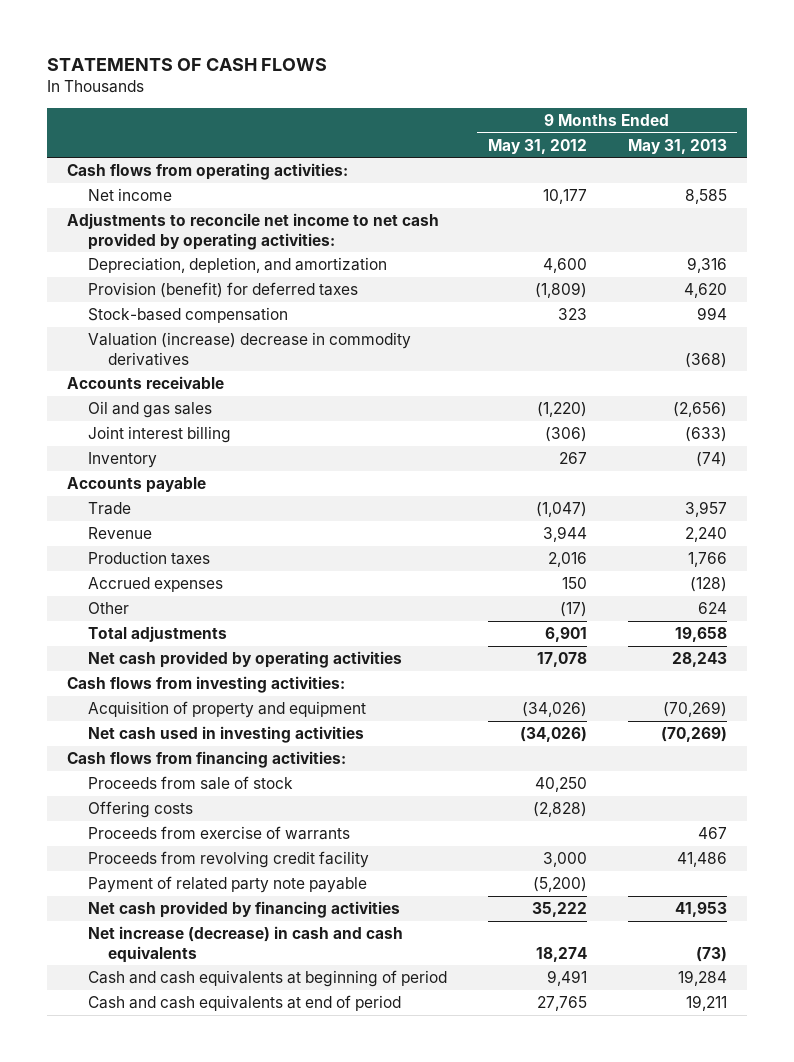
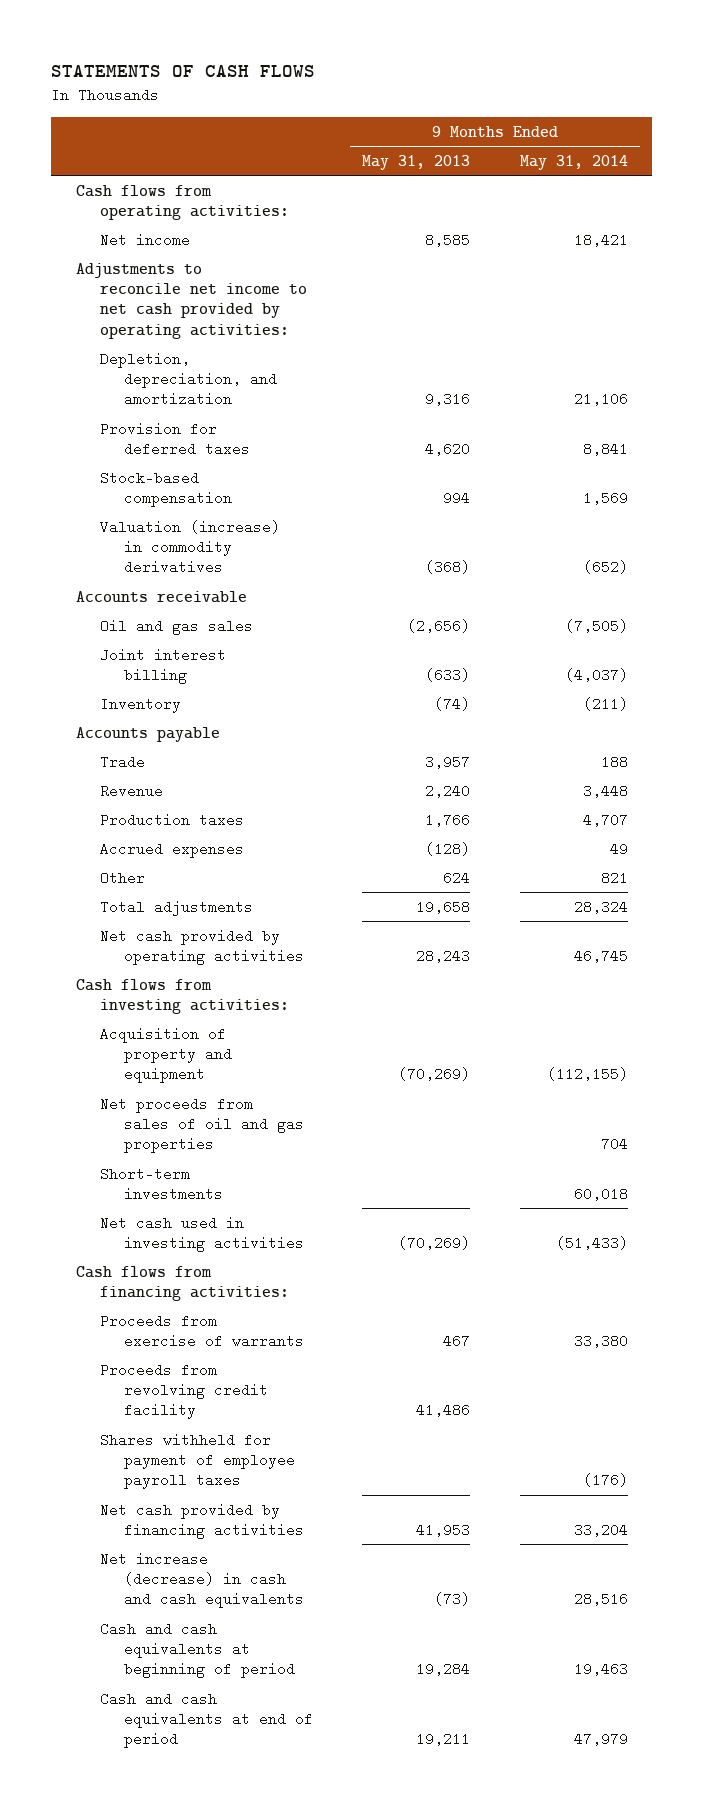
[487,138,587,154] May 31, 2012 -> none
none -> [519,154,628,170] May 31, 2014
[87,257,387,274] Depreciation, depletion, and amortization -> [99,351,277,407] Depletion, depreciation, and amortization
[87,282,358,299] Provision (benefit) for deferred taxes -> [99,421,250,457] Provision for deferred taxes
[87,332,411,366] Valuation (increase) decrease in commodity derivatives -> [99,519,280,575] Valuation (increase) in commodity derivatives
none -> [99,1096,304,1154] Net proceeds from sales of oil and gas properties
none -> [99,1166,223,1202] Short-term investments
[87,776,293,791] Proceeds from sale of stock -> none
[87,801,193,819] Offering costs -> none
[87,876,367,894] Payment of related party note payable -> none
none -> [99,1432,295,1490] Shares withheld for payment of employee payroll taxes

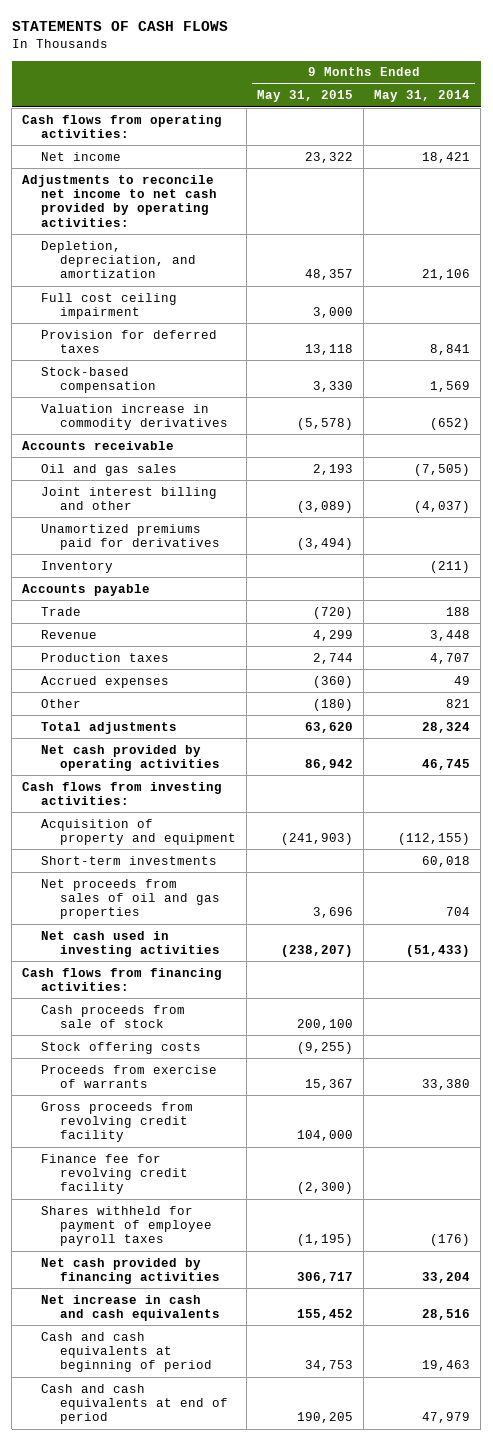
[362,154,471,170] May 31, 2013 -> none
none -> [257,90,354,103] May 31, 2015
none -> [41,292,178,320] Full cost ceiling impairment
[99,519,280,575] Valuation (increase) in commodity derivatives -> [41,403,229,431] Valuation increase in commodity derivatives
[99,647,226,685] Joint interest billing -> [41,486,218,511] Joint interest billing and other
none -> [41,523,221,551] Unamortized premiums paid for derivatives
[99,1096,304,1154] Net proceeds from sales of oil and gas properties -> [41,878,221,920] Net proceeds from sales of oil and gas properties
none -> [41,1004,186,1029] Cash proceeds from sale of stock
none -> [41,1041,202,1054] Stock offering costs
[99,1362,268,1420] Proceeds from revolving credit facility -> [41,1101,194,1143] Gross proceeds from revolving credit facility
none -> [41,1153,189,1195] Finance fee for revolving credit facility
[99,1551,304,1609] Net increase (decrease) in cash and cash equivalents -> [41,1294,221,1322] Net increase in cash and cash equivalents

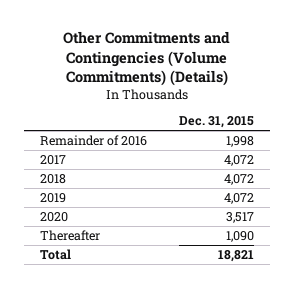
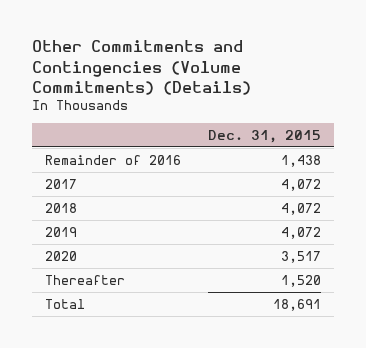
[225,135,254,147] 1,998 -> [280,154,321,167] 1,438
[225,230,254,242] 1,090 -> [280,274,321,287] 1,520
[217,249,254,262] 18,821 -> [272,298,321,311] 18,691

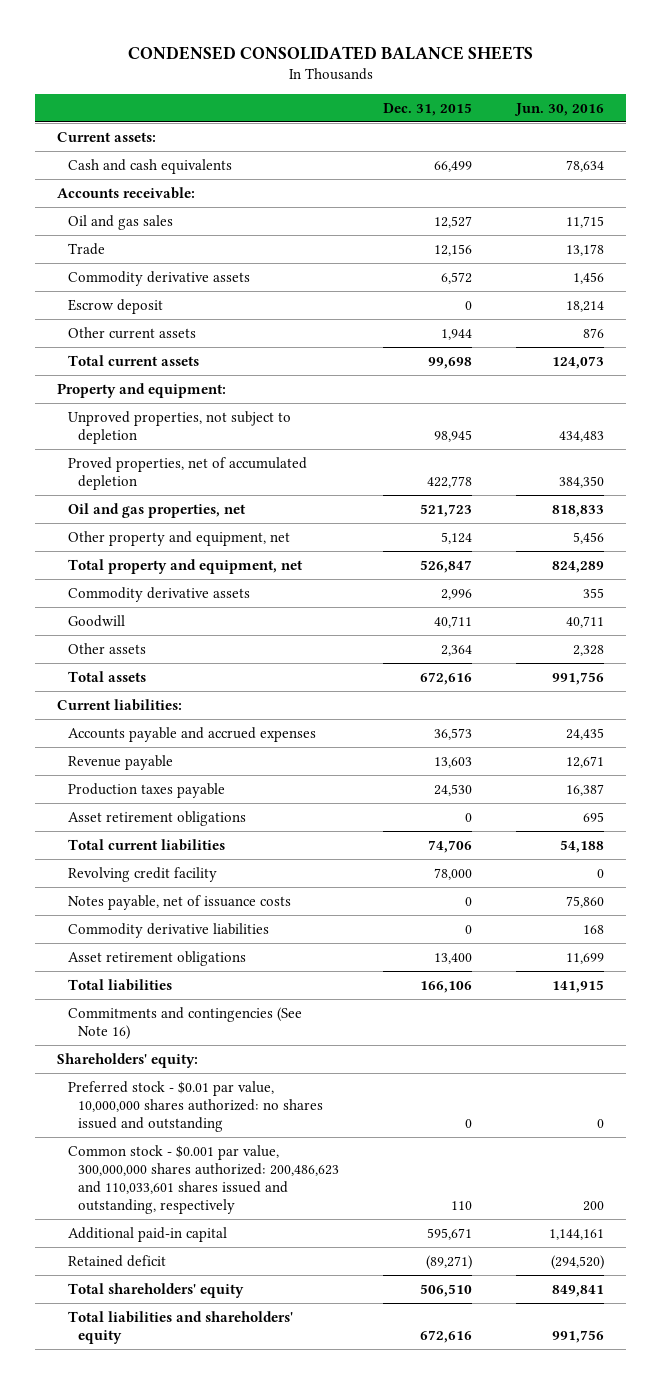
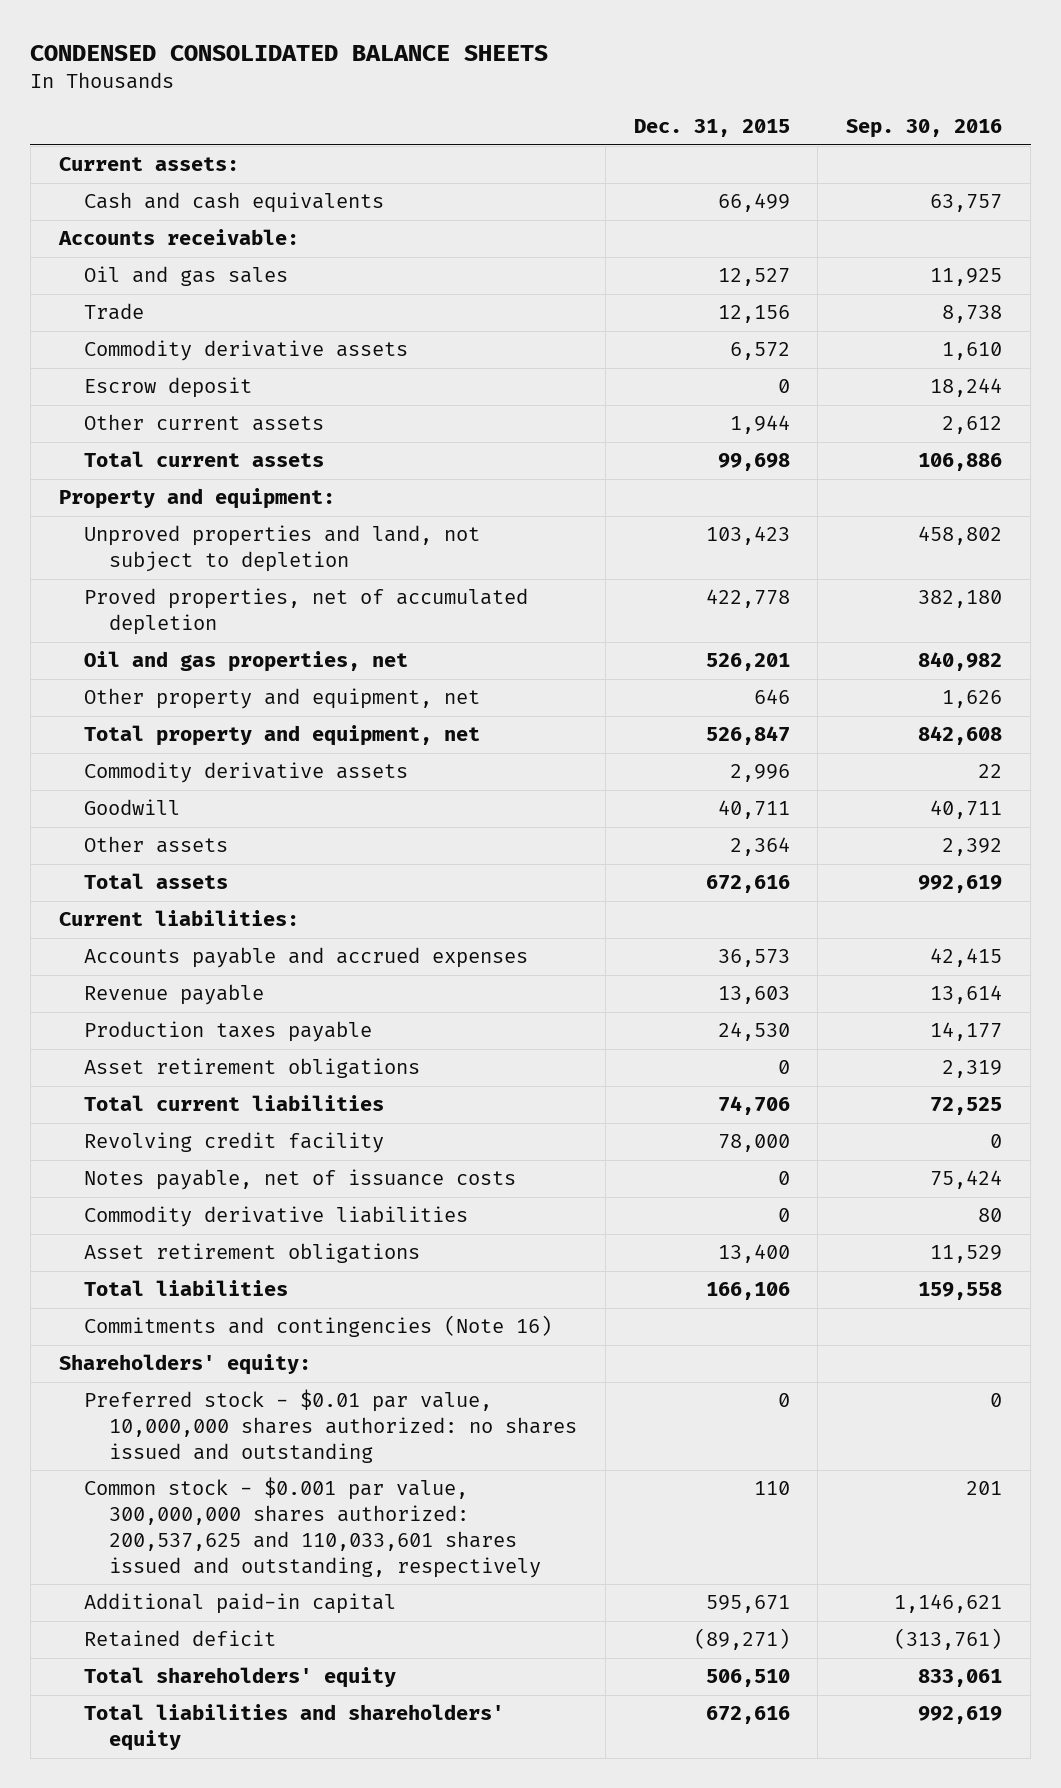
[514,102,605,116] Jun. 30, 2016 -> none
none -> [846,119,1003,139] Sep. 30, 2016
[67,410,291,444] Unproved properties, not subject to depletion -> [83,525,480,573] Unproved properties and land, not subject to depletion
[434,429,473,442] 98,945 -> [705,526,790,546] 103,423
[420,503,473,517] 521,723 -> [705,653,790,672] 526,201
[441,531,473,544] 5,124 -> [753,689,790,705] 646
[67,1006,302,1040] Commitments and contingencies (See Note 16) -> [83,1315,552,1338] Commitments and contingencies (Note 16)
[67,1144,340,1215] Common stock - $0.001 par value, 300,000,000 shares authorized: 200,486,623 and 110,033,601 shares issued and outstanding, respectively -> [83,1477,541,1578] Common stock - $0.001 par value, 300,000,000 shares authorized: 200,537,625 and 110,033,601 shares issued and outstanding, respectively

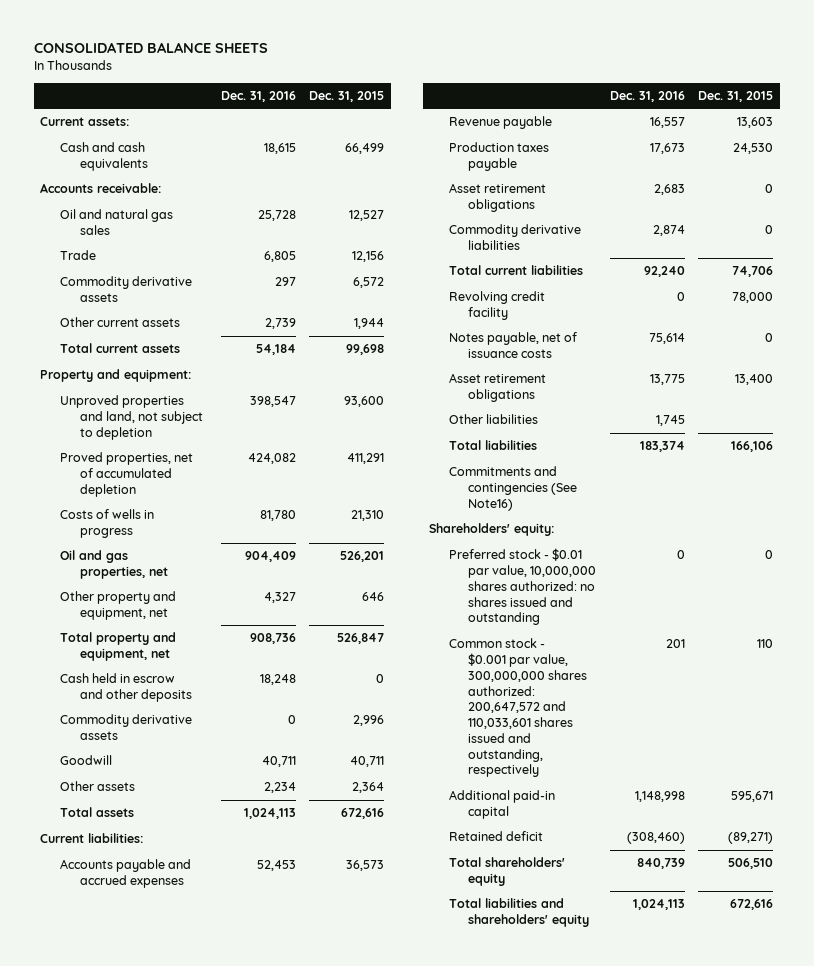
[30,45,549,62] CONDENSED CONSOLIDATED BALANCE SHEETS -> [33,42,268,54] CONSOLIDATED BALANCE SHEETS
[846,119,1003,139] Sep. 30, 2016 -> none
none -> [220,91,296,103] Dec. 31, 2016
[83,266,288,287] Oil and gas sales -> [59,209,173,236] Oil and natural gas sales
[83,377,252,399] Escrow deposit -> none
[705,526,790,546] 103,423 -> [344,396,385,408] 93,600
[705,589,790,609] 422,778 -> [347,453,385,465] 411,291
none -> [59,509,154,539] Costs of wells in progress
none -> [59,673,192,703] Cash held in escrow and other deposits
[83,1206,468,1228] Commodity derivative liabilities -> [448,224,581,251] Commodity derivative liabilities
none -> [448,414,538,425] Other liabilities
[83,1315,552,1338] Commitments and contingencies (Note 16) -> [448,466,578,511] Commitments and contingencies (See Note16)
[83,1477,541,1578] Common stock - $0.001 par value, 300,000,000 shares authorized: 200,537,625 and 110,033,601 shares issued and outstanding, respectively -> [448,638,588,778] Common stock - $0.001 par value, 300,000,000 shares authorized: 200,647,572 and 110,033,601 shares issued and outstanding, respectively

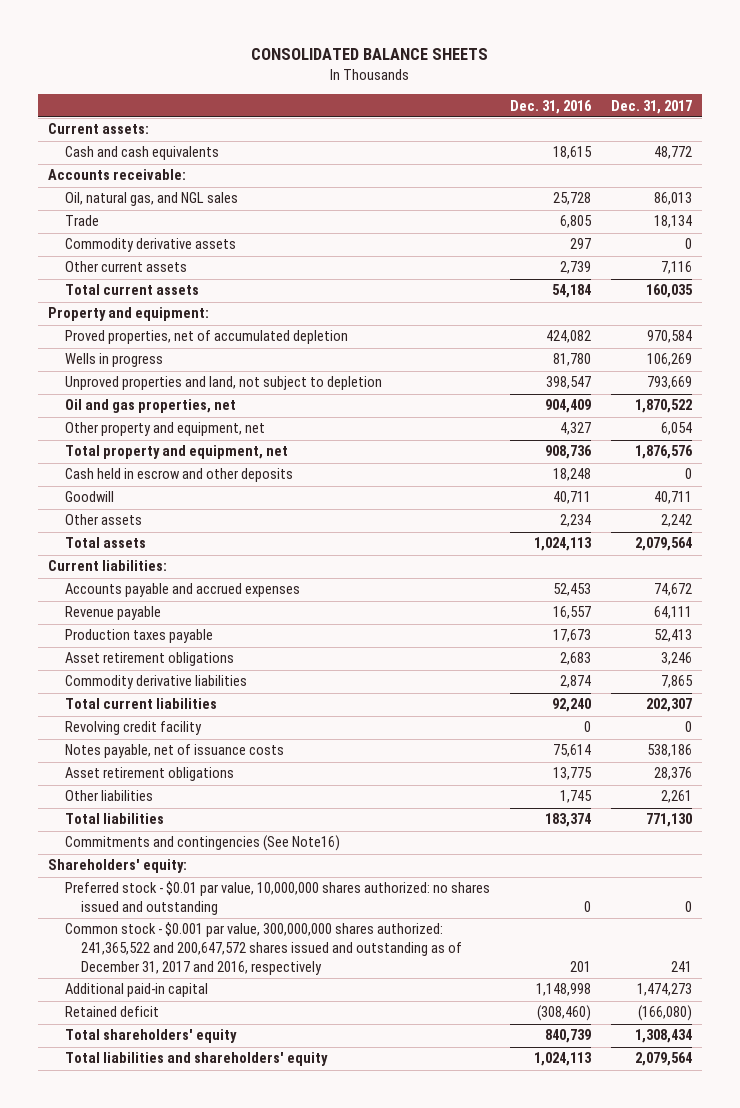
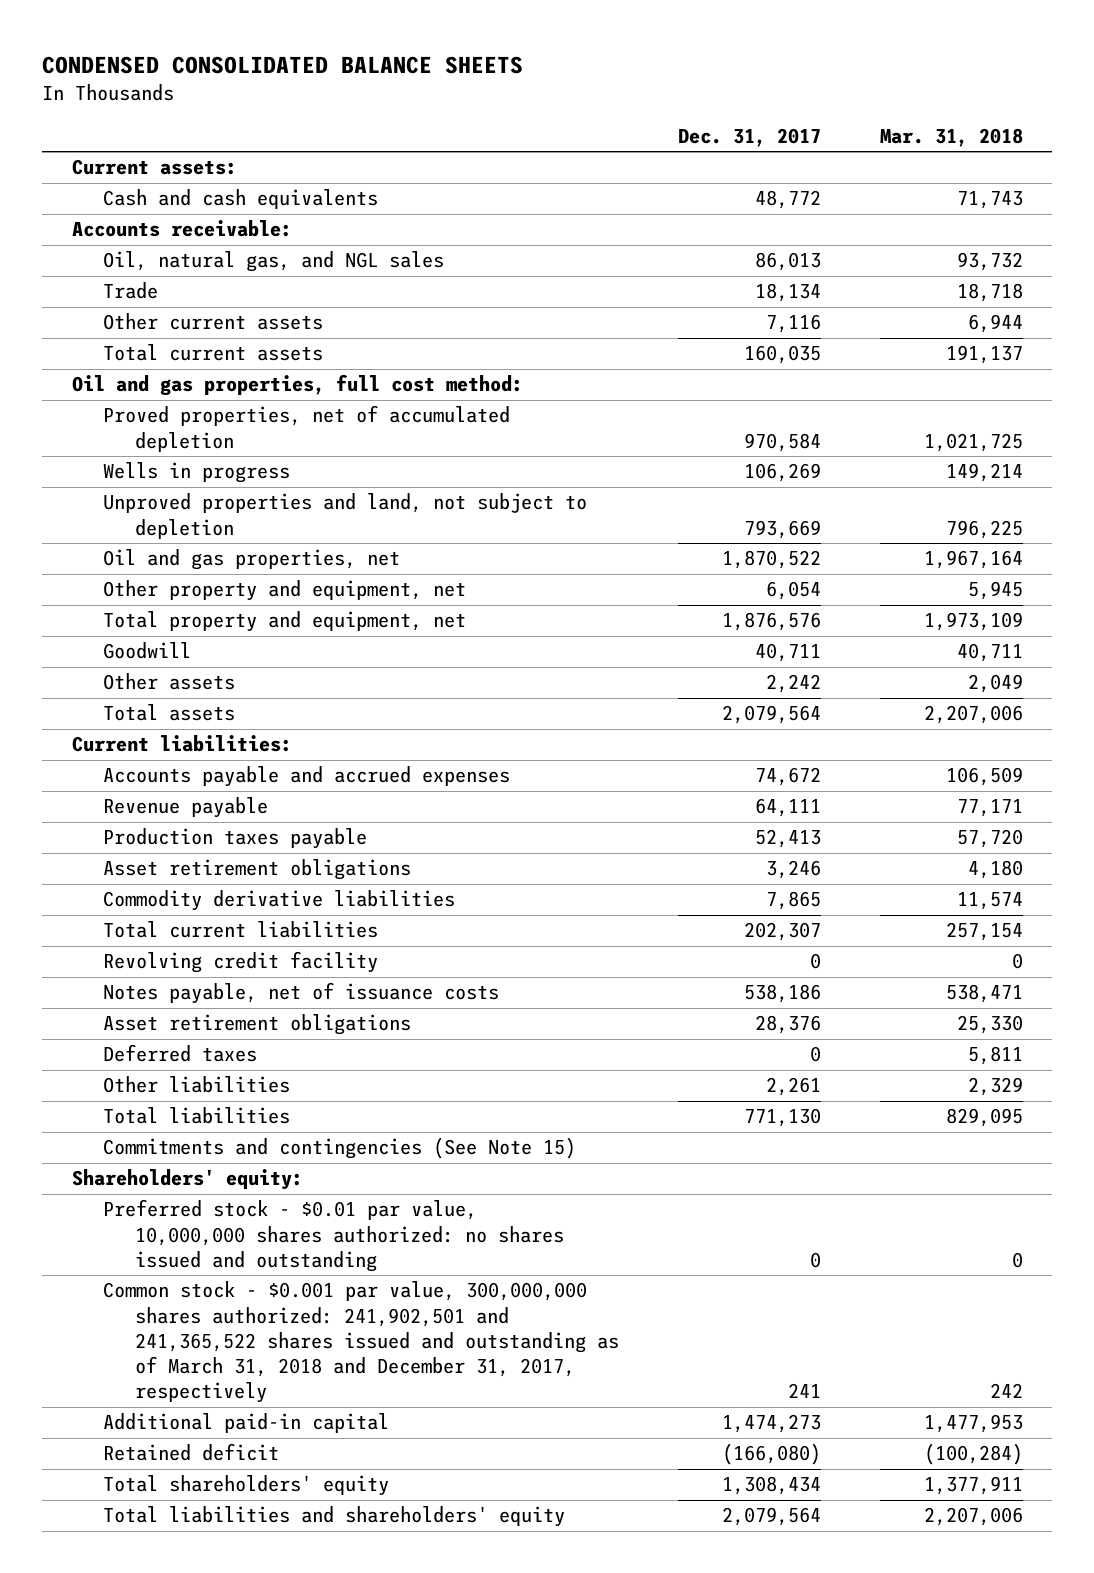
[251,48,489,61] CONSOLIDATED BALANCE SHEETS -> [42,56,524,75] CONDENSED CONSOLIDATED BALANCE SHEETS
[509,99,592,114] Dec. 31, 2016 -> none
none -> [879,127,1023,147] Mar. 31, 2018
[64,238,236,253] Commodity derivative assets -> none
[47,307,209,322] Property and equipment: -> none
none -> [71,374,523,397] Oil and gas properties, full cost method:
[64,468,293,483] Cash held in escrow and other deposits -> none
none -> [103,1044,258,1063] Deferred taxes
[64,835,340,852] Commitments and contingencies (See Note16) -> [103,1137,577,1160] Commitments and contingencies (See Note 15)
[64,922,463,975] Common stock - $0.001 par value, 300,000,000 shares authorized: 241,365,522 and 200,647,572 shares issued and outstanding as of December 31, 2017 and 2016, respectively -> [103,1281,619,1404] Common stock - $0.001 par value, 300,000,000 shares authorized: 241,902,501 and 241,365,522 shares issued and outstanding as of March 31, 2018 and December 31, 2017, respectively

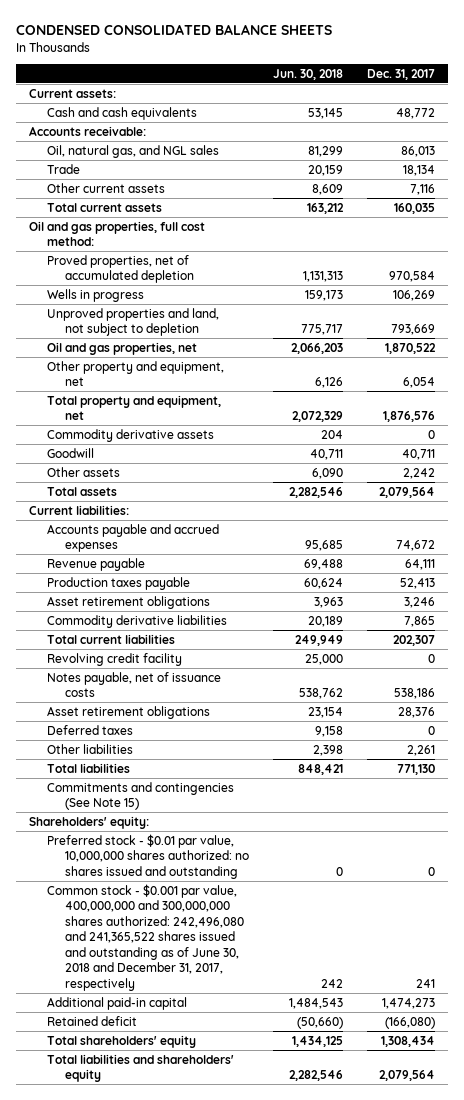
[879,127,1023,147] Mar. 31, 2018 -> none
none -> [273,68,344,80] Jun. 30, 2018
none -> [46,428,214,442] Commodity derivative assets
[103,1281,619,1404] Common stock - $0.001 par value, 300,000,000 shares authorized: 241,902,501 and 241,365,522 shares issued and outstanding as of March 31, 2018 and December 31, 2017, respectively -> [46,883,244,991] Common stock - $0.001 par value, 400,000,000 and 300,000,000 shares authorized: 242,496,080 and 241,365,522 shares issued and outstanding as of June 30, 2018 and December 31, 2017, respectively

